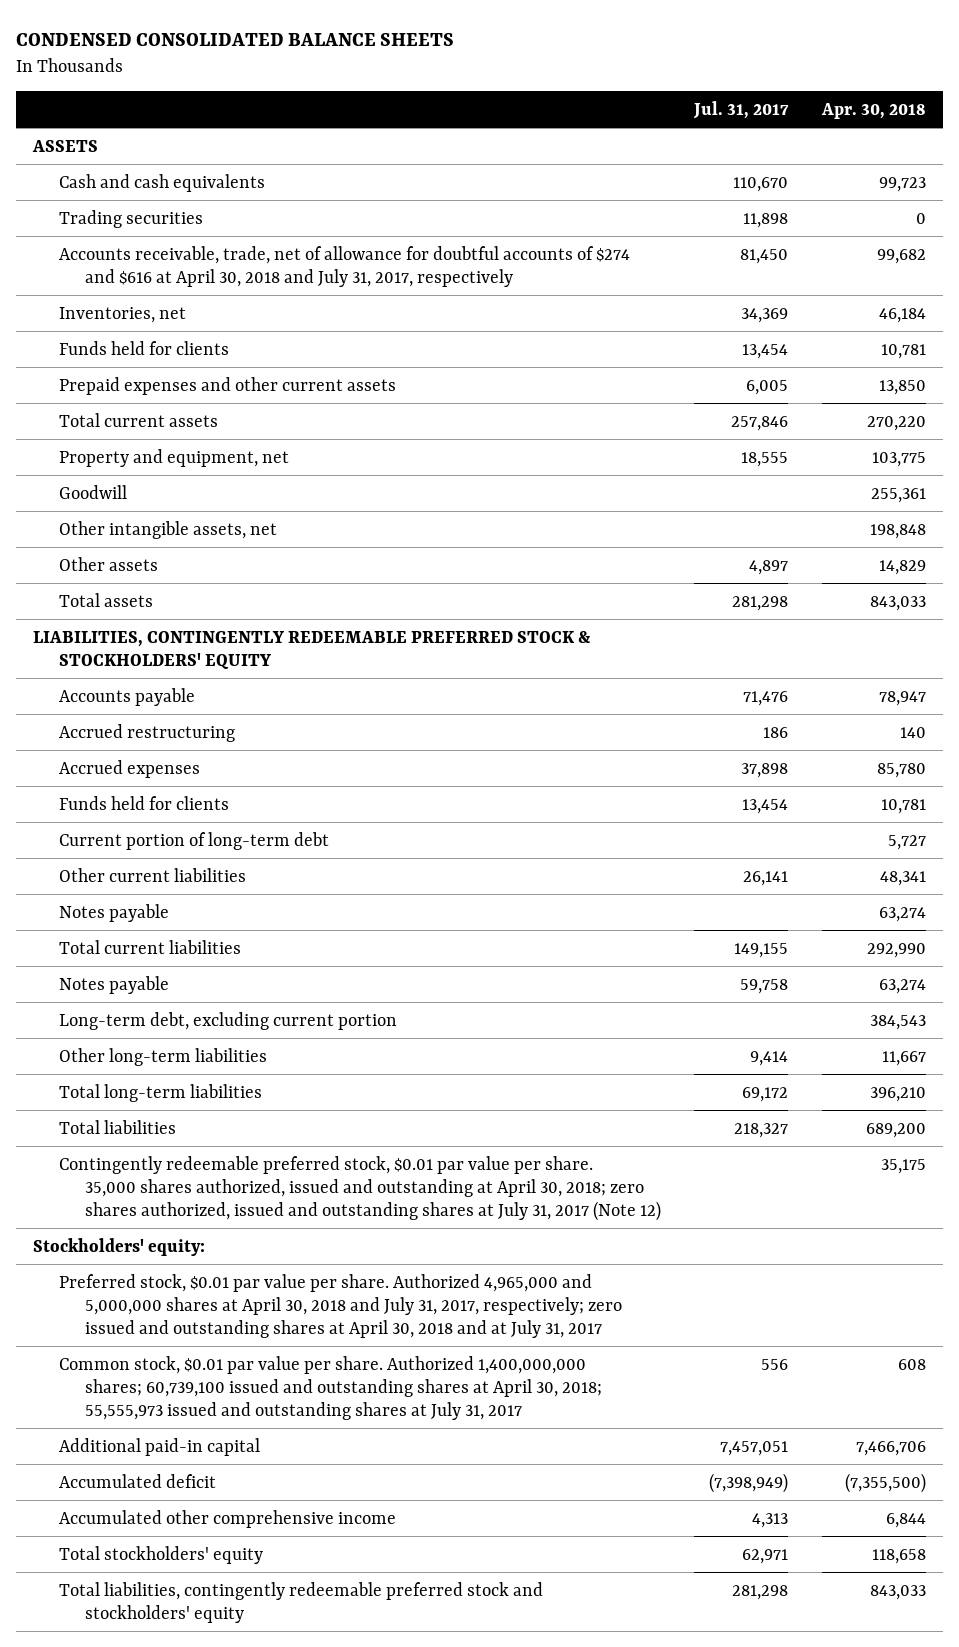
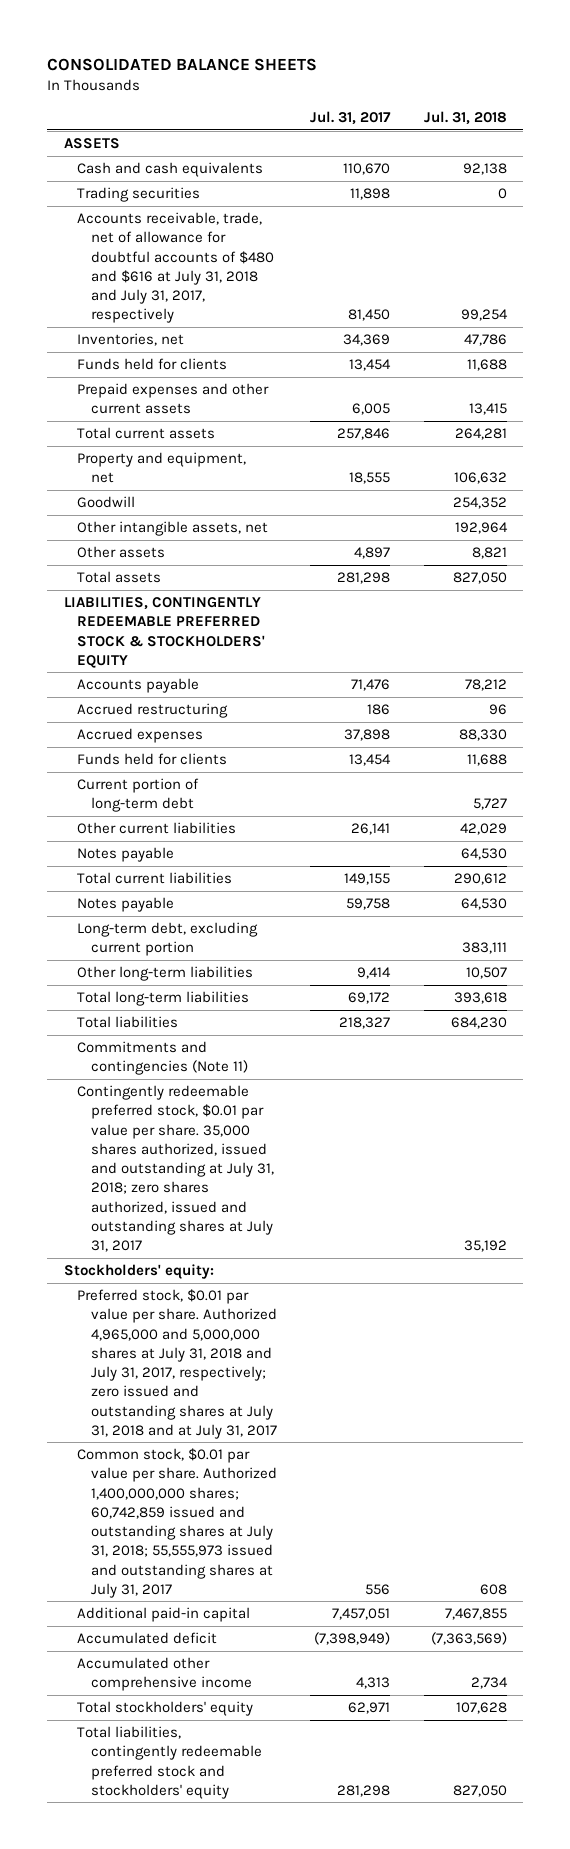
[15,32,454,46] CONDENSED CONSOLIDATED BALANCE SHEETS -> [46,57,317,71] CONSOLIDATED BALANCE SHEETS
[821,102,927,119] Apr. 30, 2018 -> none
none -> [423,110,507,125] Jul. 31, 2018
[58,245,630,287] Accounts receivable, trade, net of allowance for doubtful accounts of $274 and $616 at April 30, 2018 and July 31, 2017, respectively -> [77,212,274,324] Accounts receivable, trade, net of allowance for doubtful accounts of $480 and $616 at July 31, 2018 and July 31, 2017, respectively
none -> [77,1041,248,1076] Commitments and contingencies (Note 11)
[58,1155,661,1221] Contingently redeemable preferred stock, $0.01 par value per share. 35,000 shares authorized, issued and outstanding at April 30, 2018; zero shares authorized, issued and outstanding shares at July 31, 2017 (Note 12) -> [77,1085,274,1253] Contingently redeemable preferred stock, $0.01 par value per share. 35,000 shares authorized, issued and outstanding at July 31, 2018; zero shares authorized, issued and outstanding shares at July 31, 2017
[58,1273,622,1338] Preferred stock, $0.01 par value per share. Authorized 4,965,000 and 5,000,000 shares at April 30, 2018 and July 31, 2017, respectively; zero issued and outstanding shares at April 30, 2018 and at July 31, 2017 -> [77,1289,277,1439] Preferred stock, $0.01 par value per share. Authorized 4,965,000 and 5,000,000 shares at July 31, 2018 and July 31, 2017, respectively; zero issued and outstanding shares at July 31, 2018 and at July 31, 2017
[58,1355,602,1420] Common stock, $0.01 par value per share. Authorized 1,400,000,000 shares; 60,739,100 issued and outstanding shares at April 30, 2018; 55,555,973 issued and outstanding shares at July 31, 2017 -> [77,1448,277,1598] Common stock, $0.01 par value per share. Authorized 1,400,000,000 shares; 60,742,859 issued and outstanding shares at July 31, 2018; 55,555,973 issued and outstanding shares at July 31, 2017

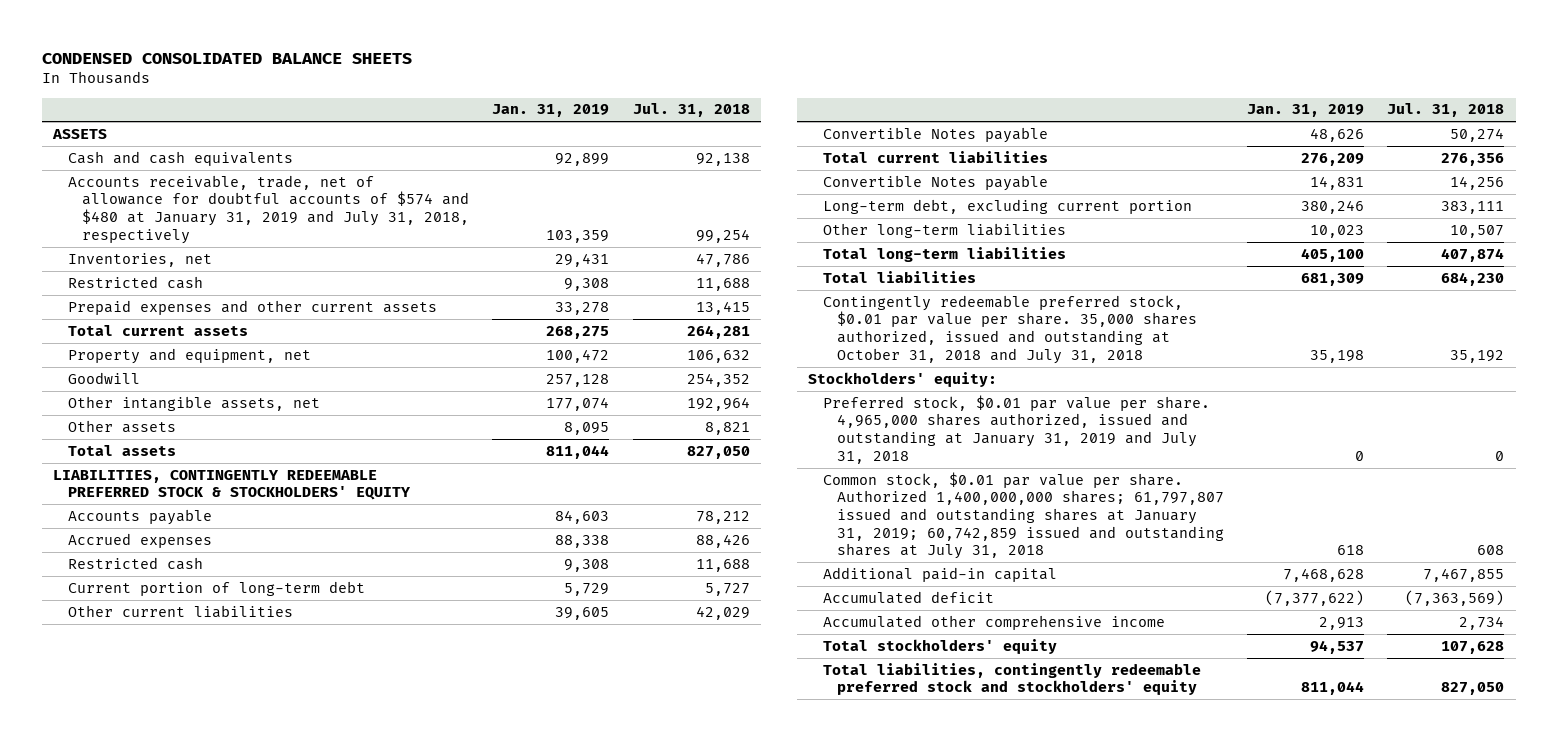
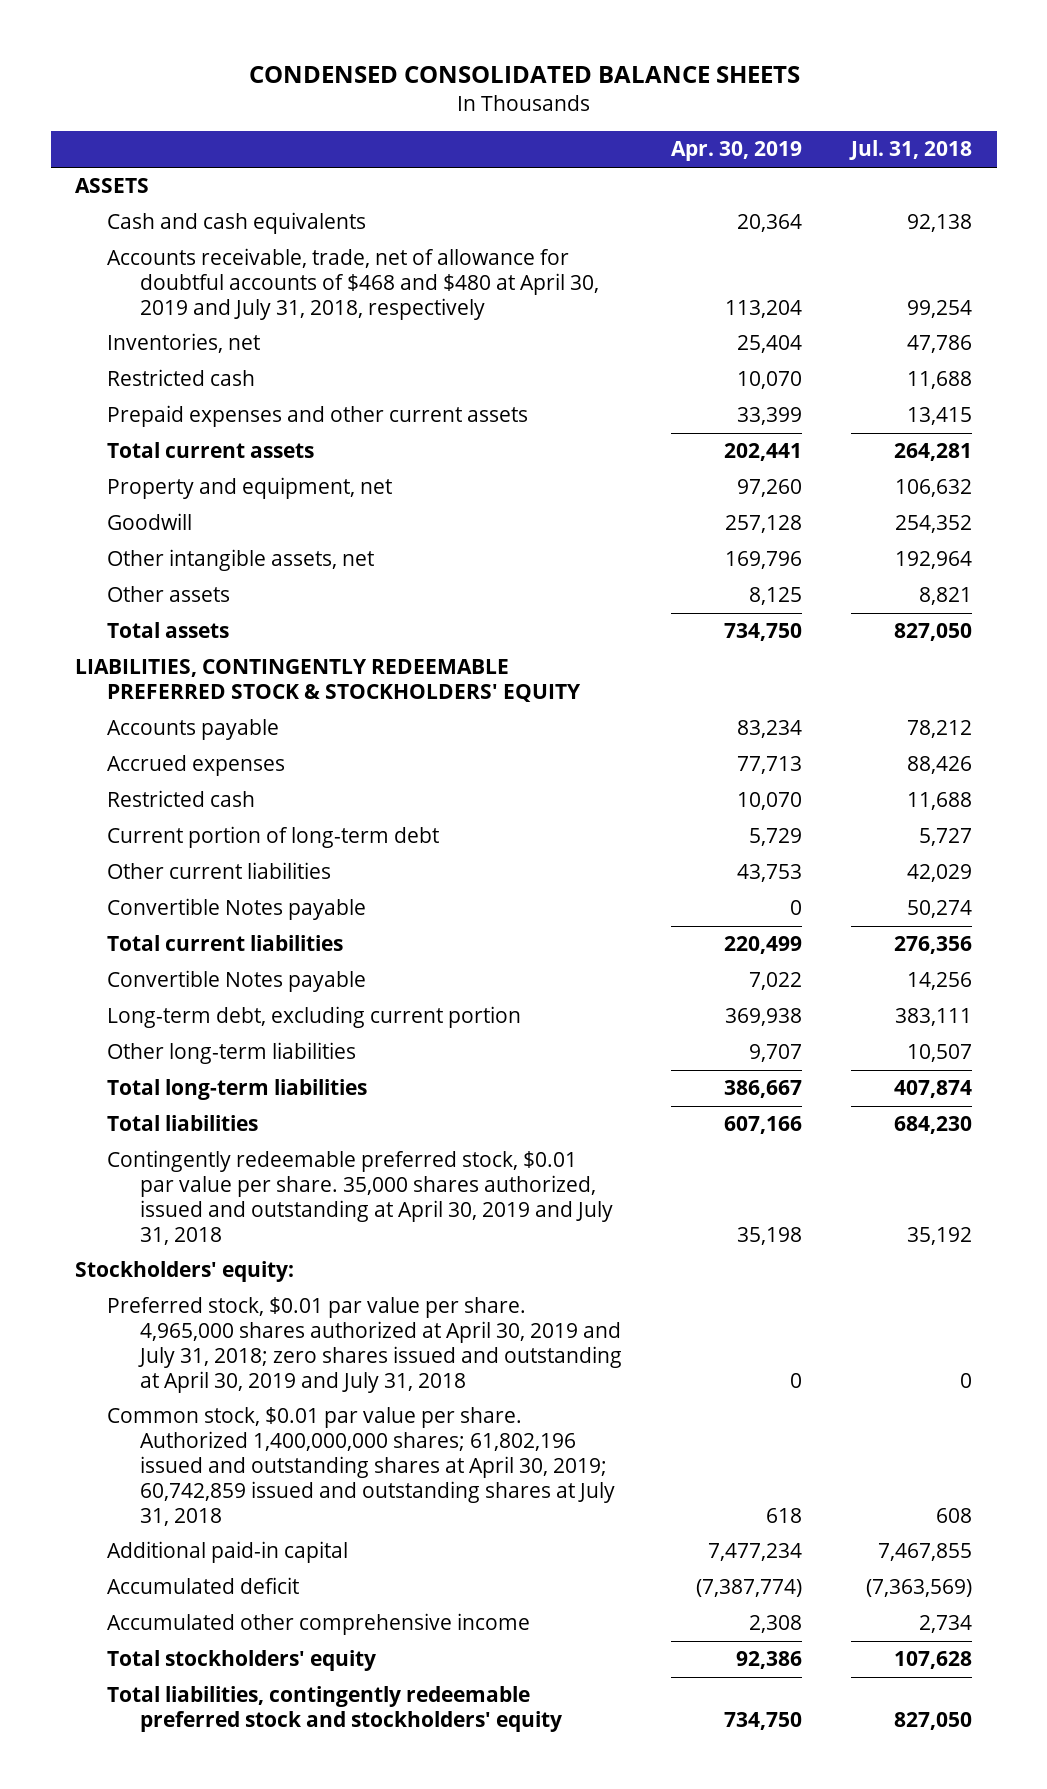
[492,104,610,118] Jan. 31, 2019 -> none
none -> [670,141,802,162] Apr. 30, 2019
[67,174,470,244] Accounts receivable, trade, net of allowance for doubtful accounts of $574 and $480 at January 31, 2019 and July 31, 2018, respectively -> [107,248,599,320] Accounts receivable, trade, net of allowance for doubtful accounts of $468 and $480 at April 30, 2019 and July 31, 2018, respectively
[822,294,1198,364] Contingently redeemable preferred stock, $0.01 par value per share. 35,000 shares authorized, issued and outstanding at October 31, 2018 and July 31, 2018 -> [107,1150,613,1245] Contingently redeemable preferred stock, $0.01 par value per share. 35,000 shares authorized, issued and outstanding at April 30, 2019 and July 31, 2018
[822,394,1210,464] Preferred stock, $0.01 par value per share. 4,965,000 shares authorized, issued and outstanding at January 31, 2019 and July 31, 2018 -> [107,1297,622,1393] Preferred stock, $0.01 par value per share. 4,965,000 shares authorized at April 30, 2019 and July 31, 2018; zero shares issued and outstanding at April 30, 2019 and July 31, 2018
[822,471,1225,560] Common stock, $0.01 par value per share. Authorized 1,400,000,000 shares; 61,797,807 issued and outstanding shares at January 31, 2019; 60,742,859 issued and outstanding shares at July 31, 2018 -> [107,1407,615,1526] Common stock, $0.01 par value per share. Authorized 1,400,000,000 shares; 61,802,196 issued and outstanding shares at April 30, 2019; 60,742,859 issued and outstanding shares at July 31, 2018

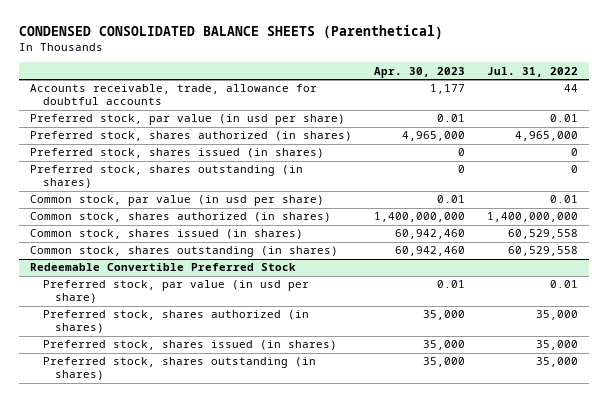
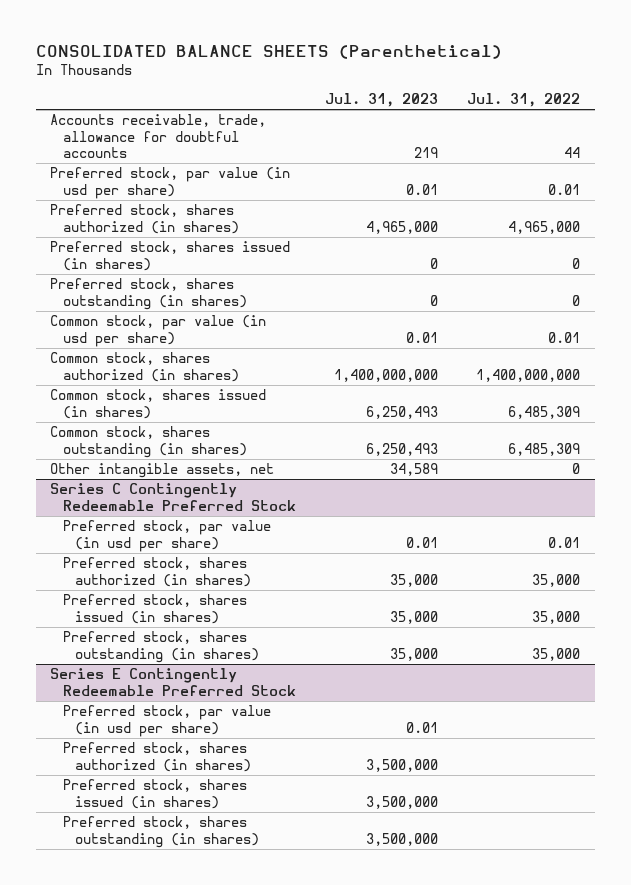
[18,25,443,40] CONDENSED CONSOLIDATED BALANCE SHEETS (Parenthetical) -> [35,44,502,59] CONSOLIDATED BALANCE SHEETS (Parenthetical)
[373,66,465,78] Apr. 30, 2023 -> none
none -> [324,93,438,108] Jul. 31, 2023
[29,263,296,272] Redeemable Convertible Preferred Stock -> none
[507,229,578,240] 60,529,558 -> [508,405,581,419] 6,485,309
[507,246,578,257] 60,529,558 -> [508,442,581,456] 6,485,309
none -> [50,463,275,479] Other intangible assets, net
none -> [50,483,296,511] Series C Contingently Redeemable Preferred Stock
none -> [50,668,296,696] Series E Contingently Redeemable Preferred Stock
none -> [62,705,271,737] Preferred stock, par value (in usd per share)
none -> [62,742,251,772] Preferred stock, shares authorized (in shares)
none -> [62,779,247,809] Preferred stock, shares issued (in shares)
none -> [62,816,259,848] Preferred stock, shares outstanding (in shares)

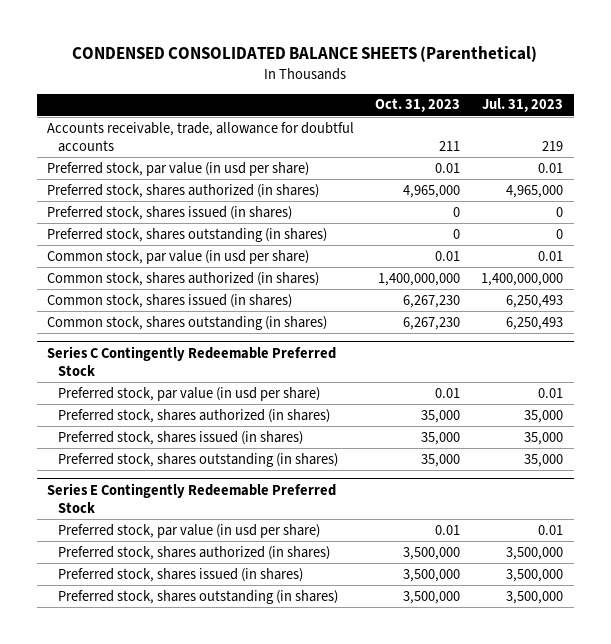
[35,44,502,59] CONSOLIDATED BALANCE SHEETS (Parenthetical) -> [72,46,538,63] CONDENSED CONSOLIDATED BALANCE SHEETS (Parenthetical)
[467,93,581,108] Jul. 31, 2022 -> none
none -> [375,98,461,113] Oct. 31, 2023
[50,463,275,479] Other intangible assets, net -> none

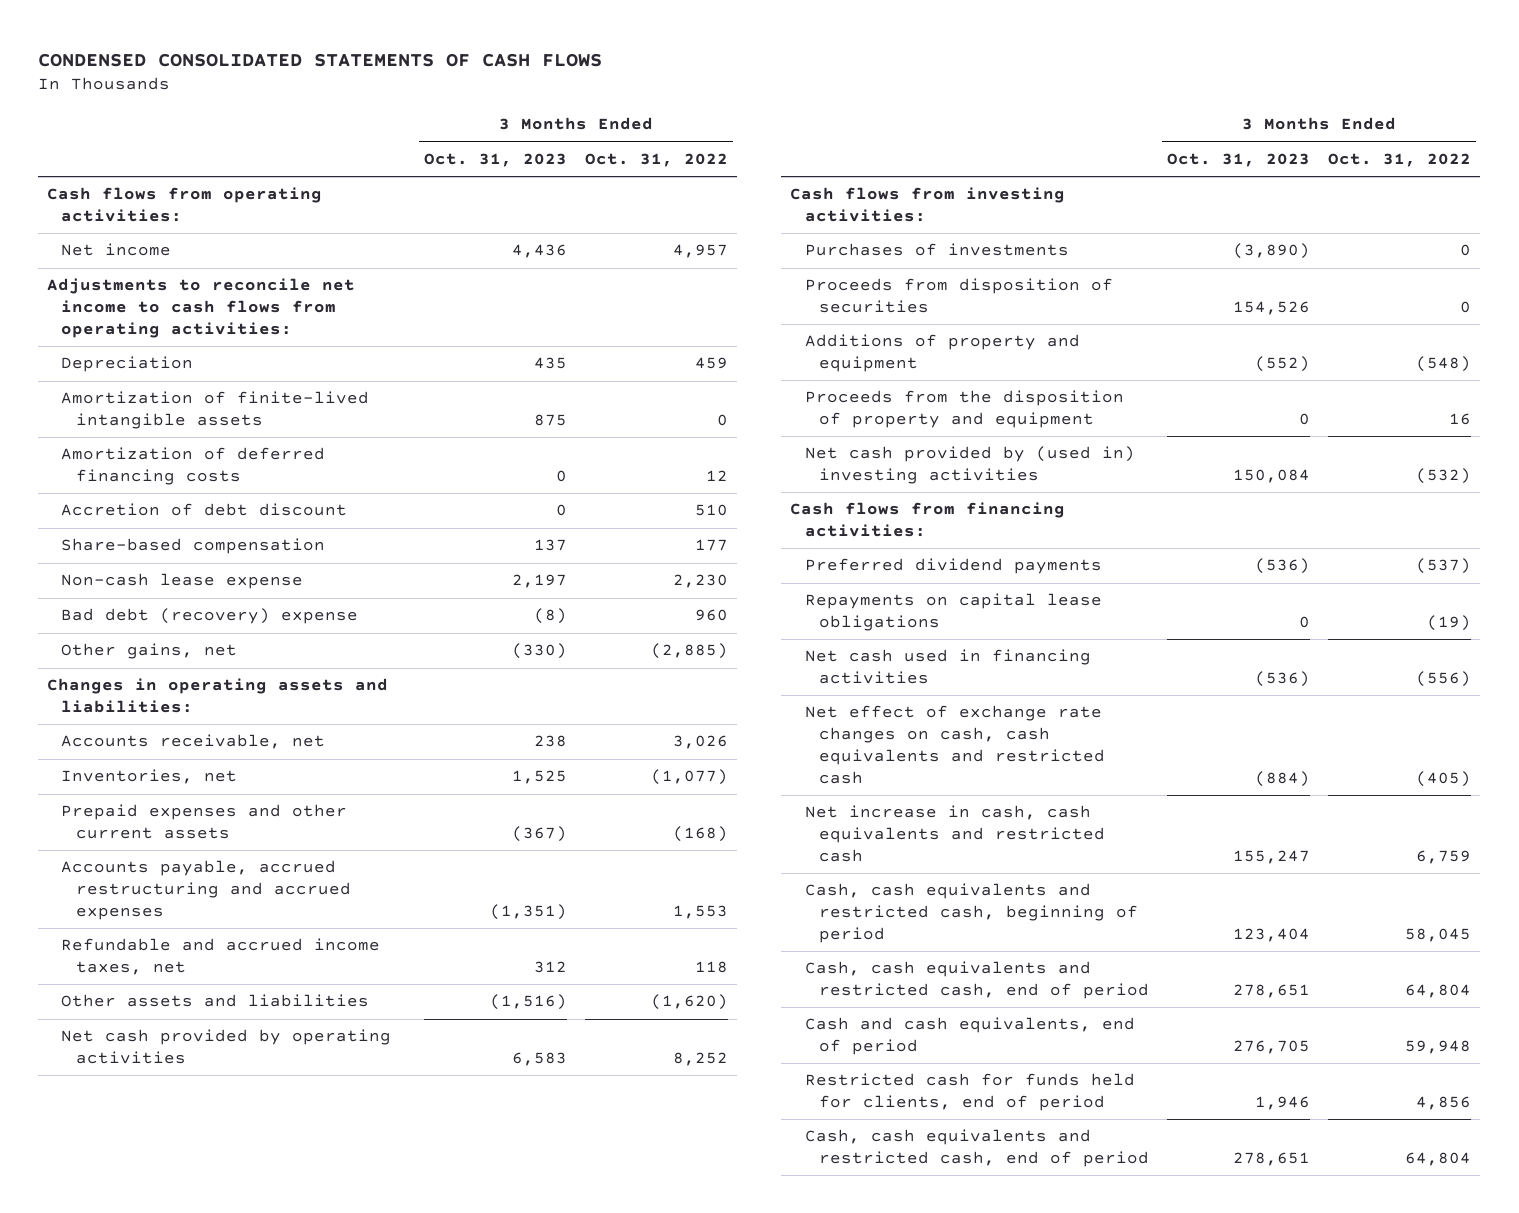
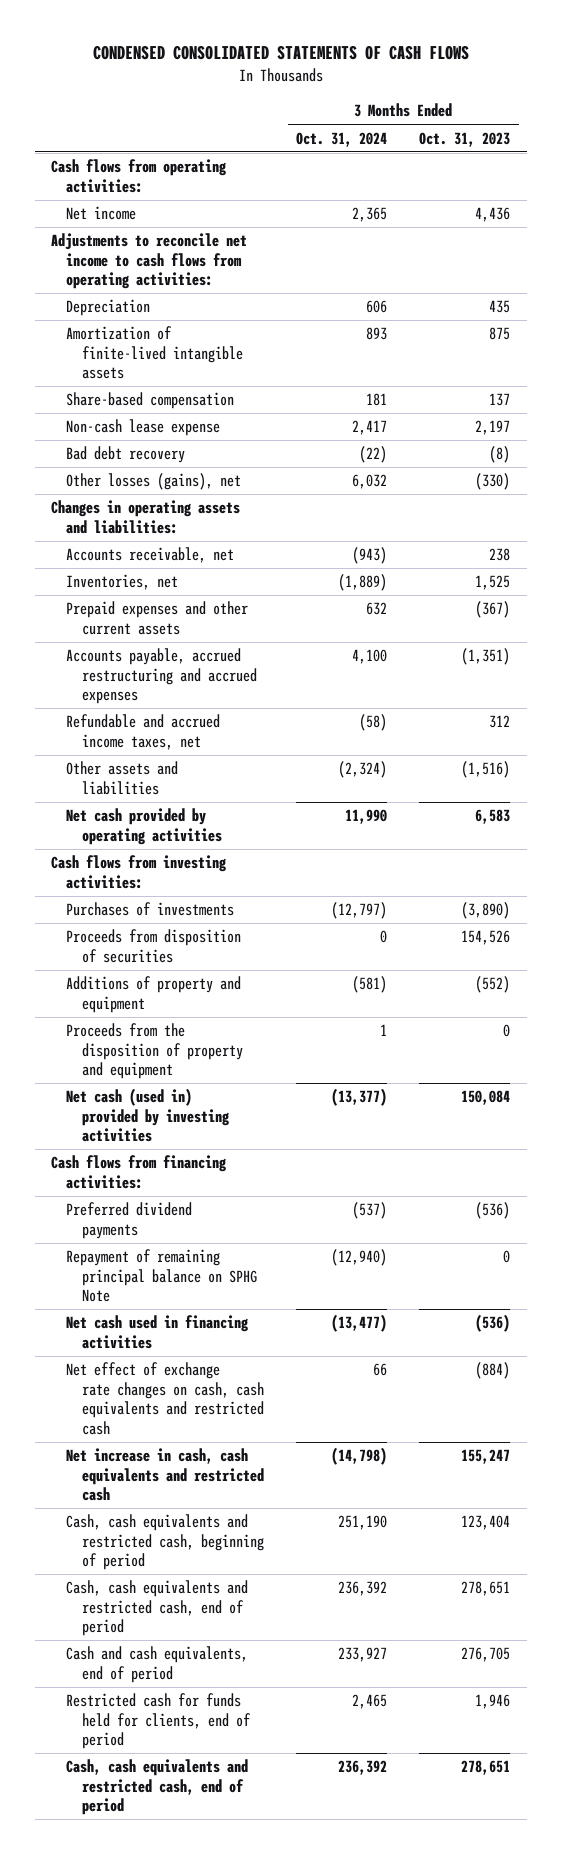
[585,152,729,167] Oct. 31, 2022 -> none
none -> [296,131,388,147] Oct. 31, 2024
[61,447,326,486] Amortization of deferred financing costs -> none
[61,503,348,517] Accretion of debt discount -> none
[61,608,359,625] Bad debt (recovery) expense -> [66,446,186,464] Bad debt recovery
[61,643,238,660] Other gains, net -> [66,473,242,491] Other losses (gains), net
[804,446,1135,485] Net cash provided by (used in) investing activities -> [66,1088,230,1143] Net cash (used in) provided by investing activities
[804,593,1102,632] Repayments on capital lease obligations -> [66,1249,257,1303] Repayment of remaining principal balance on SPHG Note

